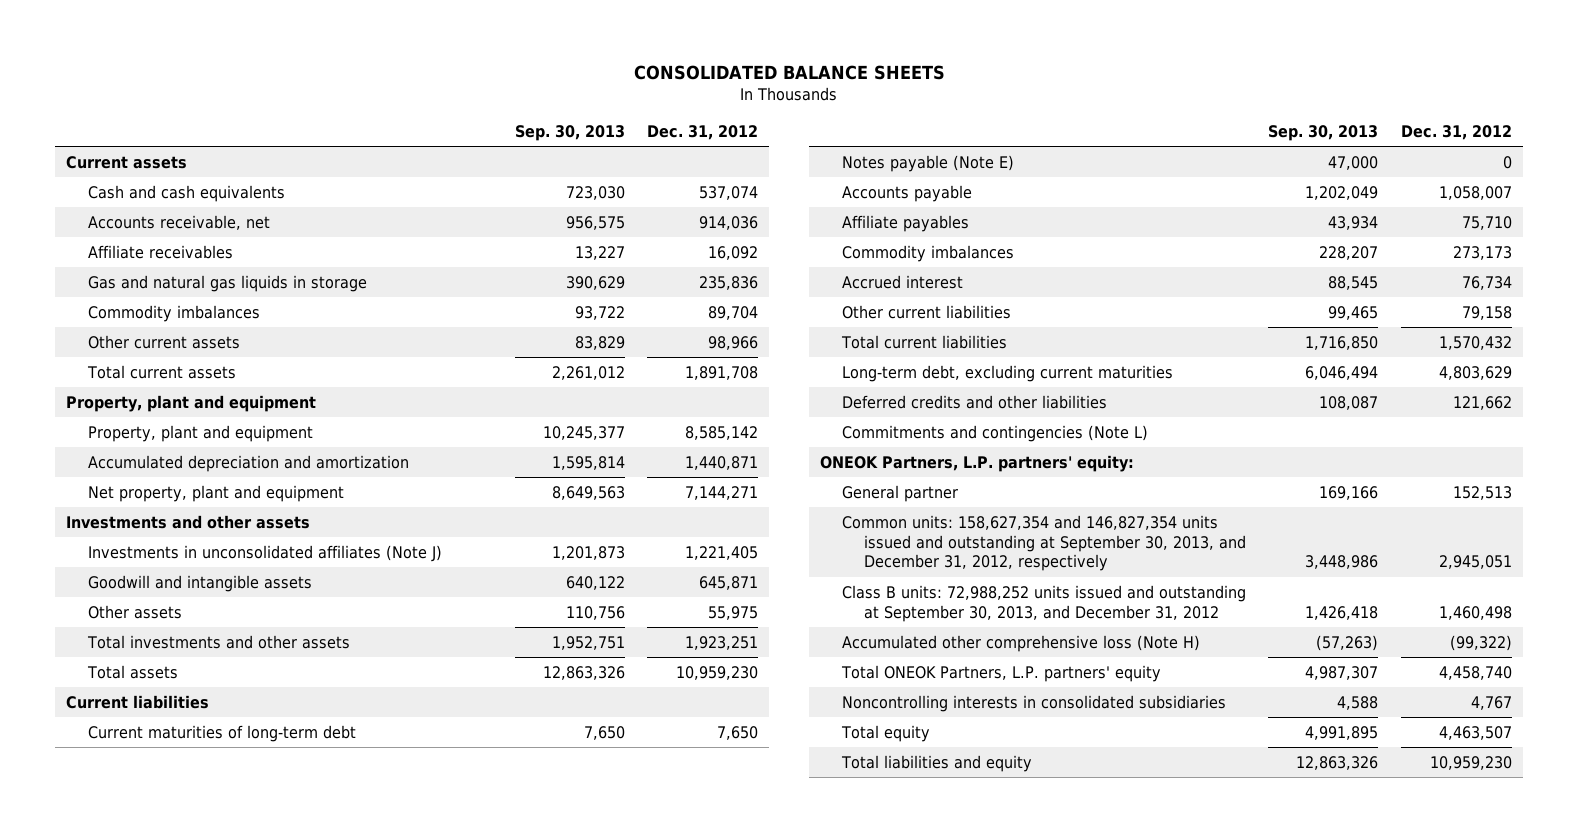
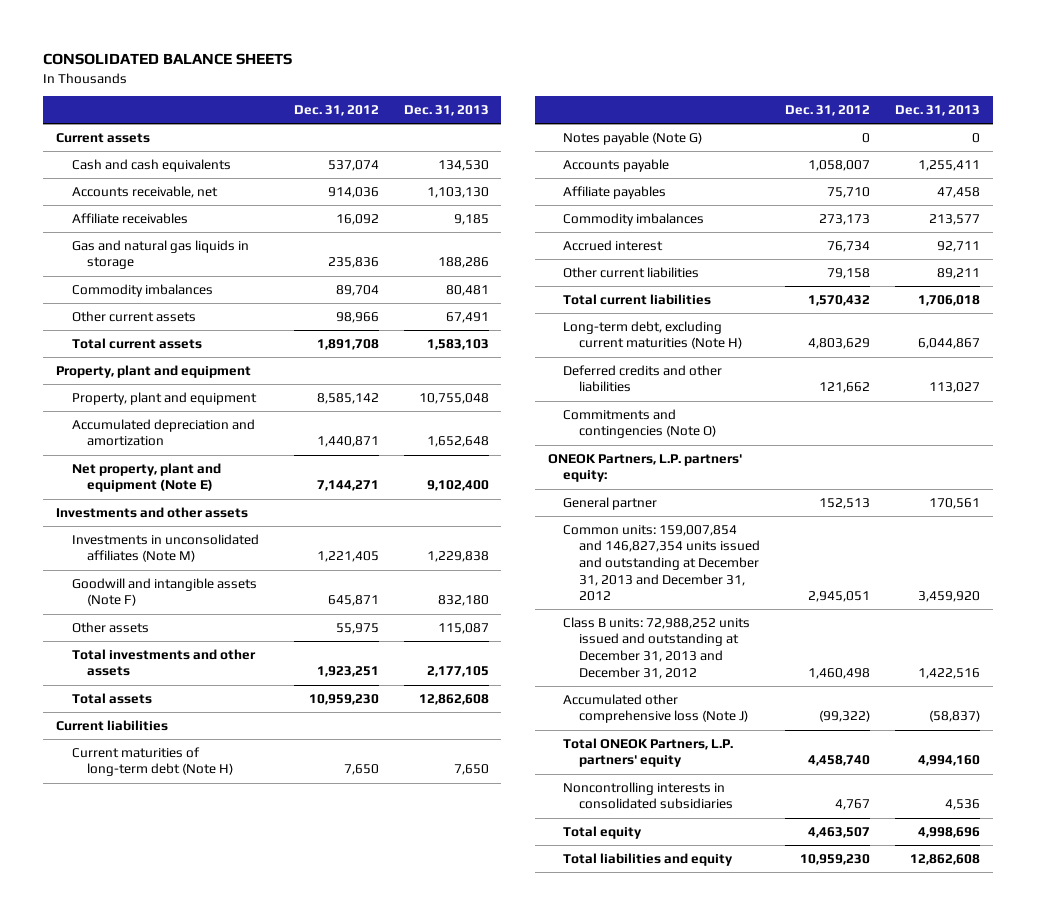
[514,124,625,141] Sep. 30, 2013 -> none
none -> [403,105,489,117] Dec. 31, 2013
[88,484,345,502] Net property, plant and equipment -> [71,462,221,493] Net property, plant and equipment (Note E)
[88,544,443,562] Investments in unconsolidated affiliates (Note J) -> [71,533,259,563] Investments in unconsolidated affiliates (Note M)
[88,574,313,592] Goodwill and intangible assets -> [71,577,257,607] Goodwill and intangible assets (Note F)
[88,724,357,742] Current maturities of long-term debt -> [71,746,234,777] Current maturities of long-term debt (Note H)
[841,154,1014,172] Notes payable (Note E) -> [563,131,703,145] Notes payable (Note G)
[841,364,1173,382] Long-term debt, excluding current maturities -> [563,320,742,350] Long-term debt, excluding current maturities (Note H)
[841,424,1148,442] Commitments and contingencies (Note L) -> [563,408,716,439] Commitments and contingencies (Note O)
[841,514,1247,572] Common units: 158,627,354 and 146,827,354 units issued and outstanding at September 30, 2013, and December 31, 2012, respectively -> [563,524,760,602] Common units: 159,007,854 and 146,827,354 units issued and outstanding at December 31, 2013 and December 31, 2012
[841,584,1246,622] Class B units: 72,988,252 units issued and outstanding at September 30, 2013, and December 31, 2012 -> [563,616,751,679] Class B units: 72,988,252 units issued and outstanding at December 31, 2013 and December 31, 2012
[841,634,1200,652] Accumulated other comprehensive loss (Note H) -> [563,693,748,724] Accumulated other comprehensive loss (Note J)

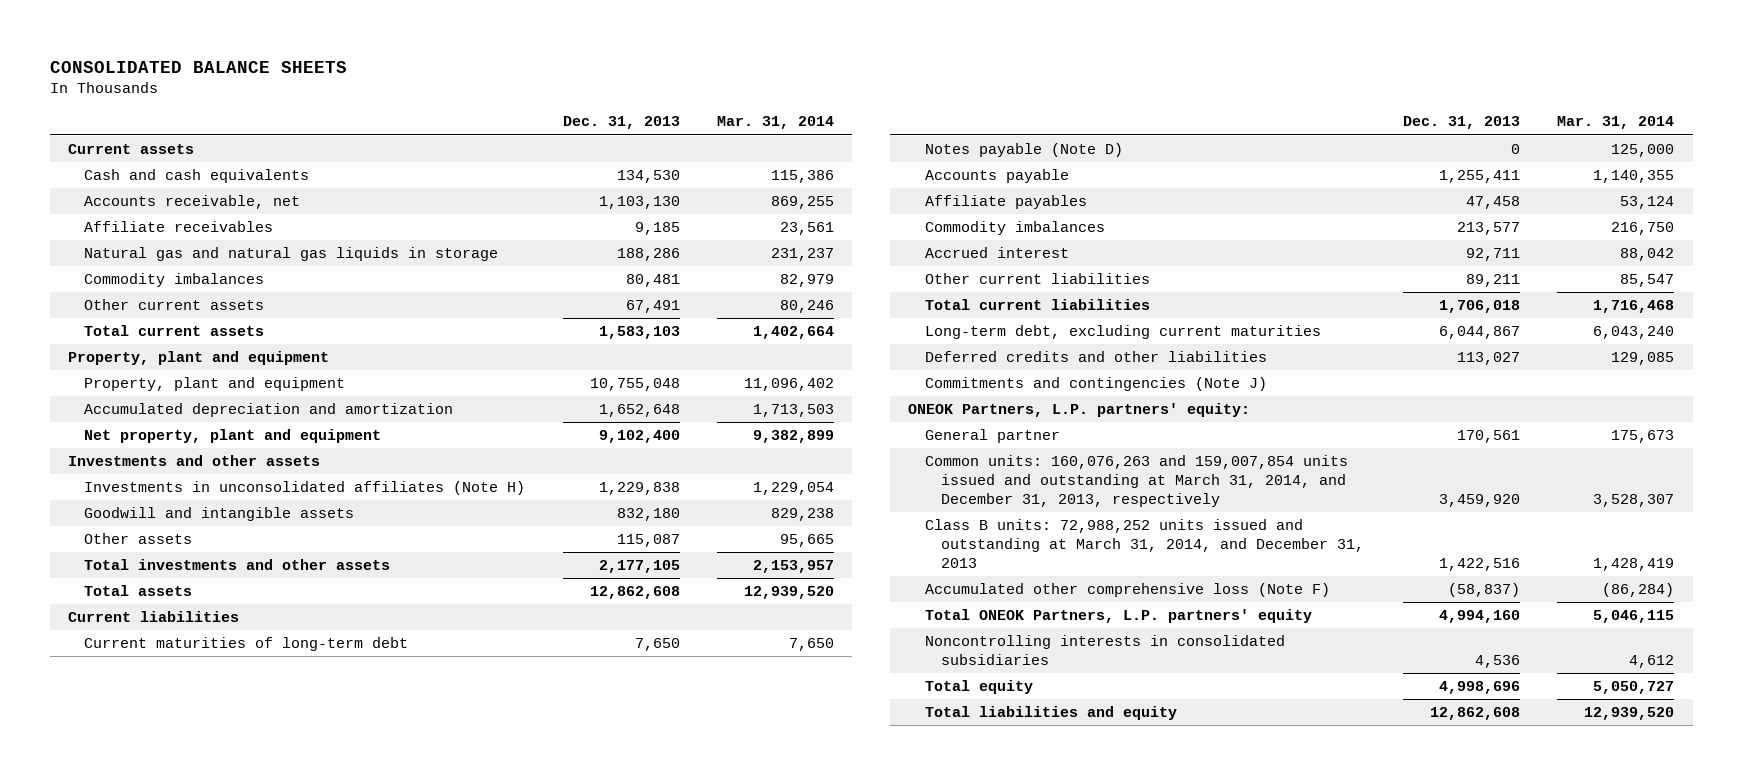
[293,105,379,117] Dec. 31, 2012 -> none
none -> [716,116,834,130] Mar. 31, 2014
[71,239,249,270] Gas and natural gas liquids in storage -> [84,247,499,262] Natural gas and natural gas liquids in storage
[71,462,221,493] Net property, plant and equipment (Note E) -> [84,429,382,444] Net property, plant and equipment
[71,533,259,563] Investments in unconsolidated affiliates (Note M) -> [84,481,526,496] Investments in unconsolidated affiliates (Note H)
[71,577,257,607] Goodwill and intangible assets (Note F) -> [84,507,355,522] Goodwill and intangible assets
[71,746,234,777] Current maturities of long-term debt (Note H) -> [84,637,409,652] Current maturities of long-term debt
[563,131,703,145] Notes payable (Note G) -> [924,143,1123,158] Notes payable (Note D)
[563,320,742,350] Long-term debt, excluding current maturities (Note H) -> [924,325,1321,340] Long-term debt, excluding current maturities
[563,408,716,439] Commitments and contingencies (Note O) -> [924,377,1267,392] Commitments and contingencies (Note J)
[563,524,760,602] Common units: 159,007,854 and 146,827,354 units issued and outstanding at December 31, 2013 and December 31, 2012 -> [924,455,1348,507] Common units: 160,076,263 and 159,007,854 units issued and outstanding at March 31, 2014, and December 31, 2013, respectively
[563,616,751,679] Class B units: 72,988,252 units issued and outstanding at December 31, 2013 and December 31, 2012 -> [924,519,1364,568] Class B units: 72,988,252 units issued and outstanding at March 31, 2014, and December 31, 2013
[563,693,748,724] Accumulated other comprehensive loss (Note J) -> [924,583,1330,598] Accumulated other comprehensive loss (Note F)

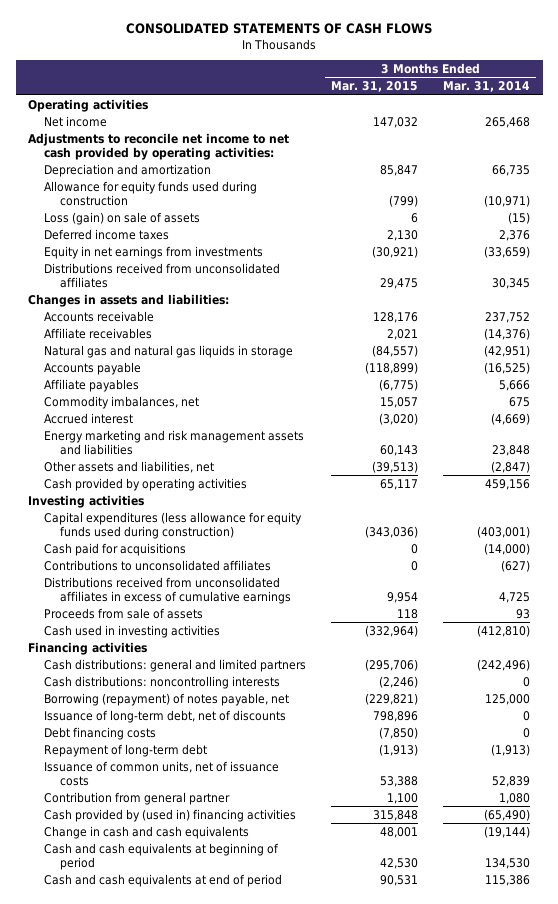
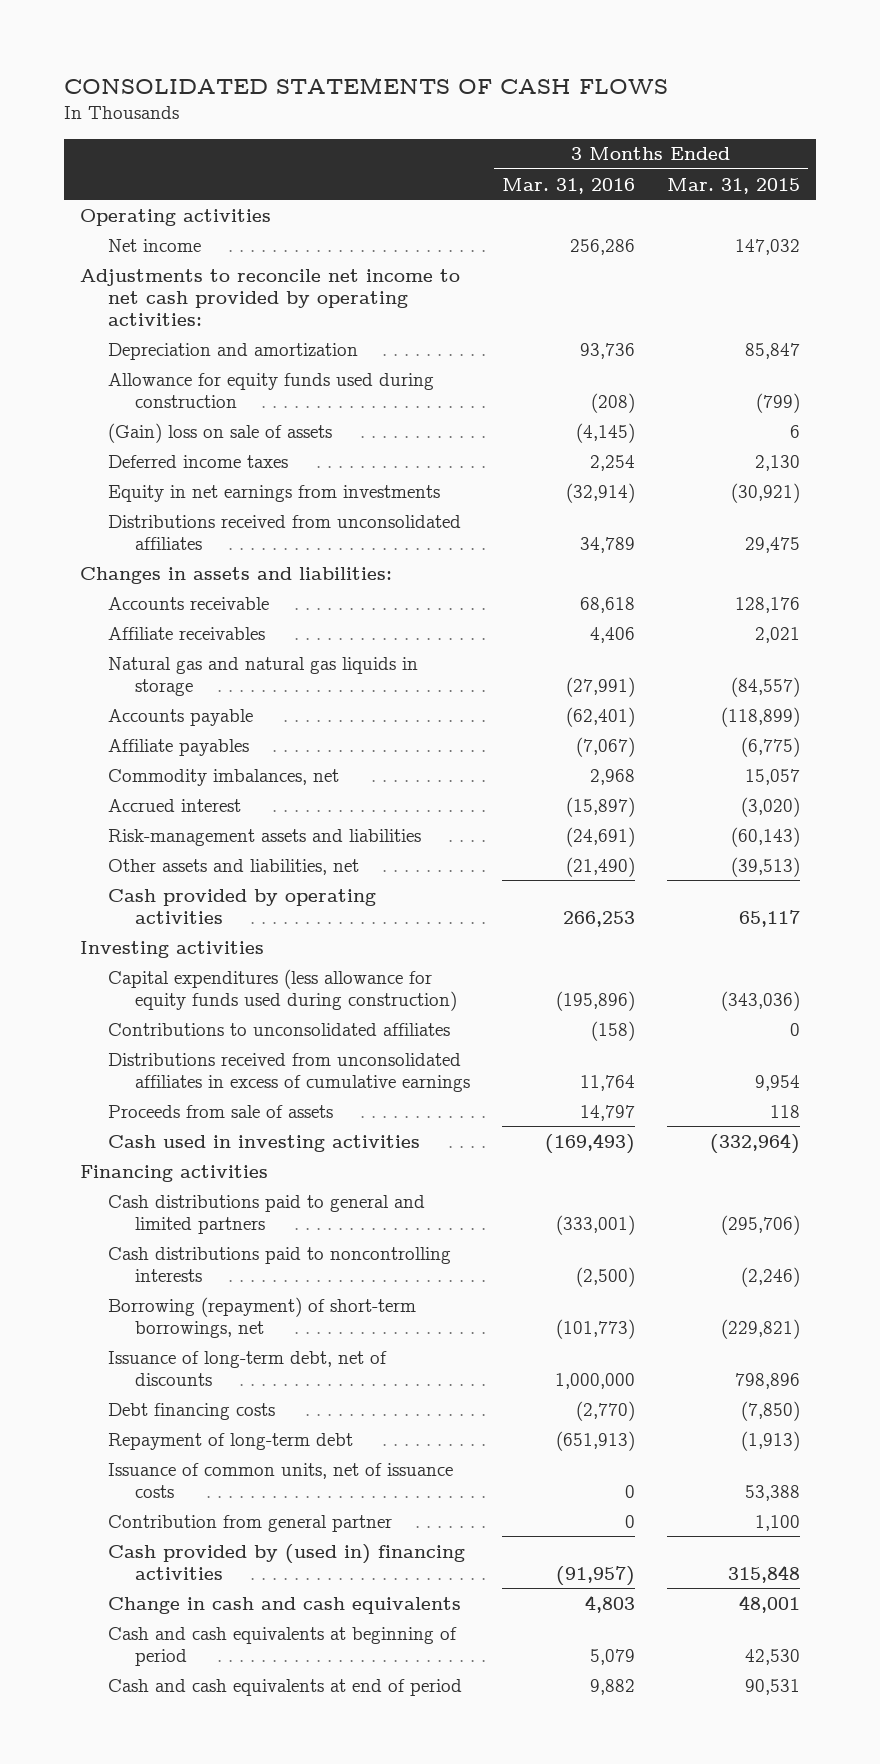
[443,81,531,93] Mar. 31, 2014 -> none
none -> [502,177,636,194] Mar. 31, 2016
[44,211,201,225] Loss (gain) on sale of assets -> [107,422,332,443] (Gain) loss on sale of assets
[44,429,305,455] Energy marketing and risk management assets and liabilities -> [107,828,421,846] Risk-management assets and liabilities
[380,444,419,456] 60,143 -> [731,826,801,847] (60,143)
[44,542,187,556] Cash paid for acquisitions -> none
[44,658,307,672] Cash distributions: general and limited partners -> [107,1194,425,1234] Cash distributions paid to general and limited partners
[44,675,281,689] Cash distributions: noncontrolling interests -> [107,1246,451,1282] Cash distributions paid to noncontrolling interests
[44,692,290,706] Borrowing (repayment) of notes payable, net -> [107,1296,416,1338] Borrowing (repayment) of short-term borrowings, net

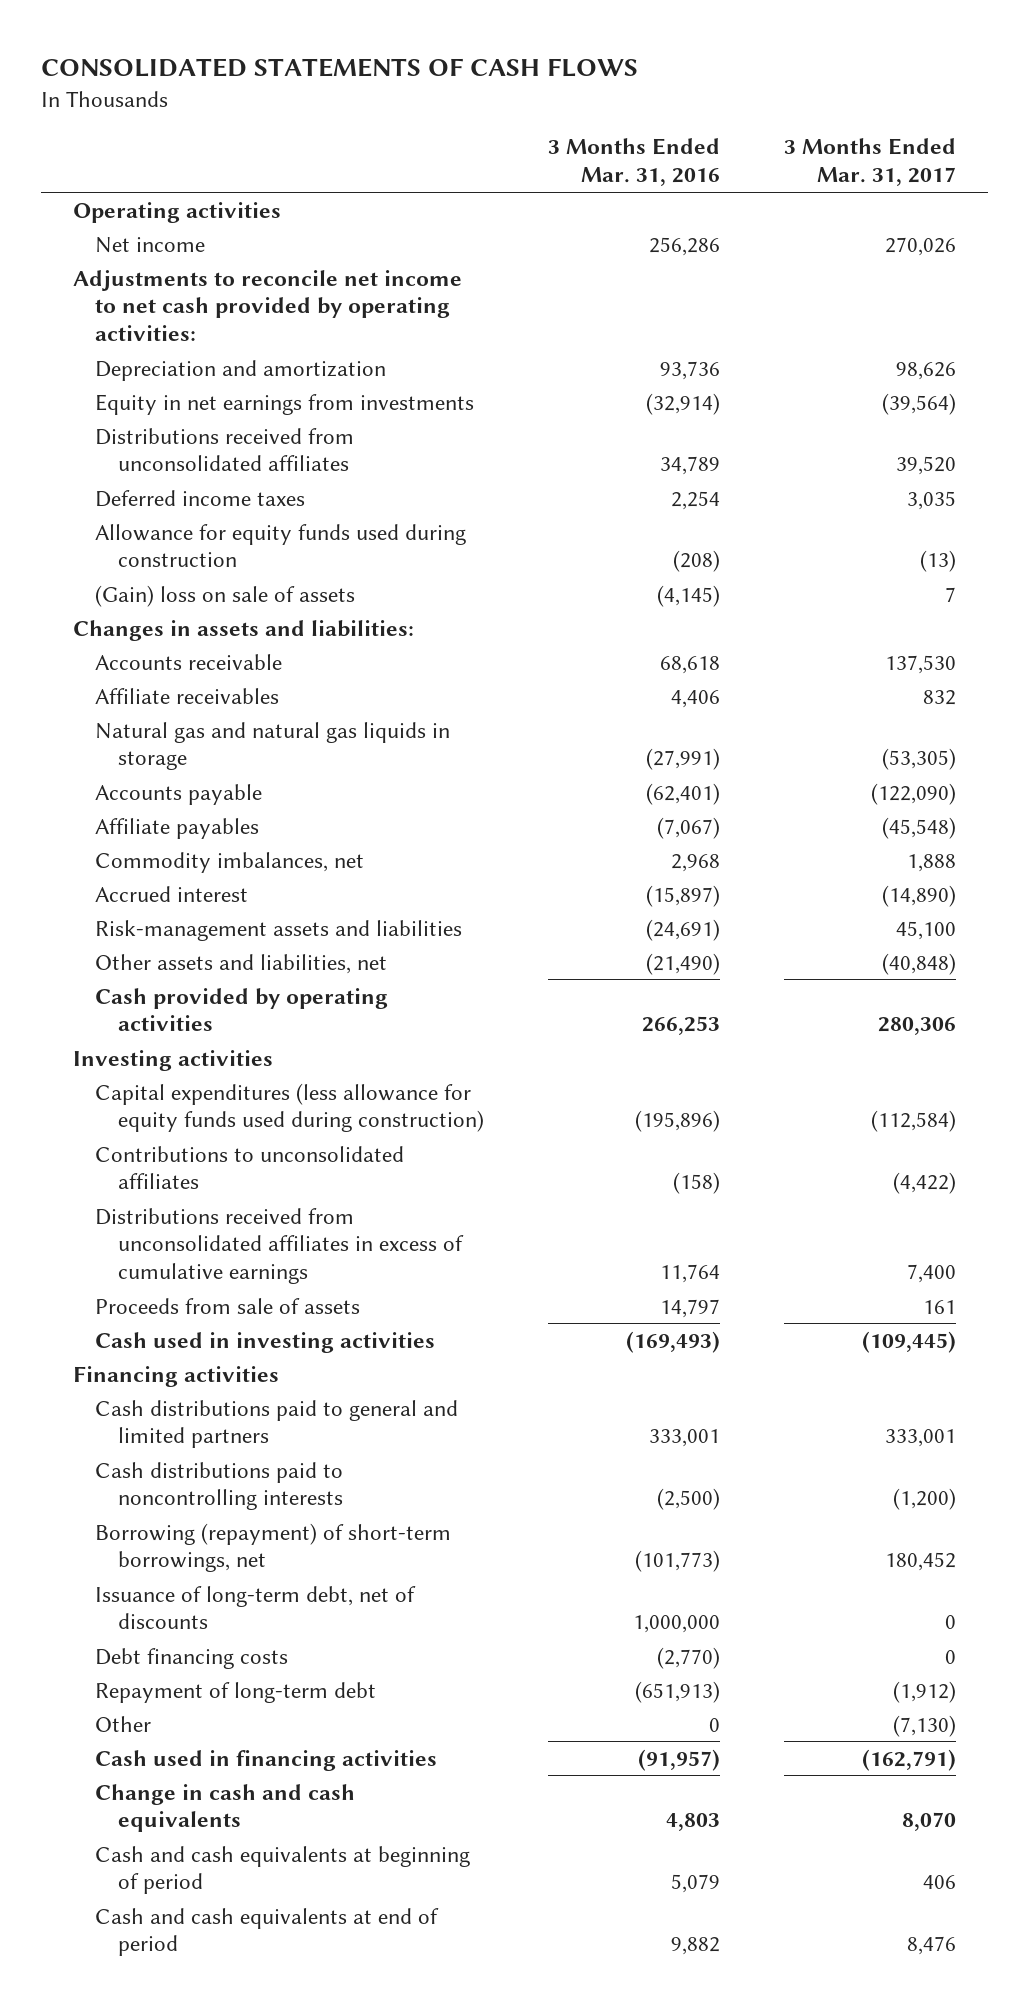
[667,177,801,194] Mar. 31, 2015 -> none
none -> [783,138,956,187] 3 Months Ended Mar. 31, 2017
[107,454,288,468] Deferred income taxes -> [95,489,306,507] Deferred income taxes
[107,372,434,408] Allowance for equity funds used during construction -> [95,523,467,568] Allowance for equity funds used during construction
[107,422,332,443] (Gain) loss on sale of assets -> [95,584,356,607] (Gain) loss on sale of assets
[556,1214,636,1235] (333,001) -> [648,1429,720,1448] 333,001
[107,1462,453,1498] Issuance of common units, net of issuance costs -> none
[107,1514,392,1532] Contribution from general partner -> none
none -> [95,1715,152,1732] Other
[107,1543,465,1580] Cash provided by (used in) financing activities -> [95,1749,438,1771] Cash used in financing activities

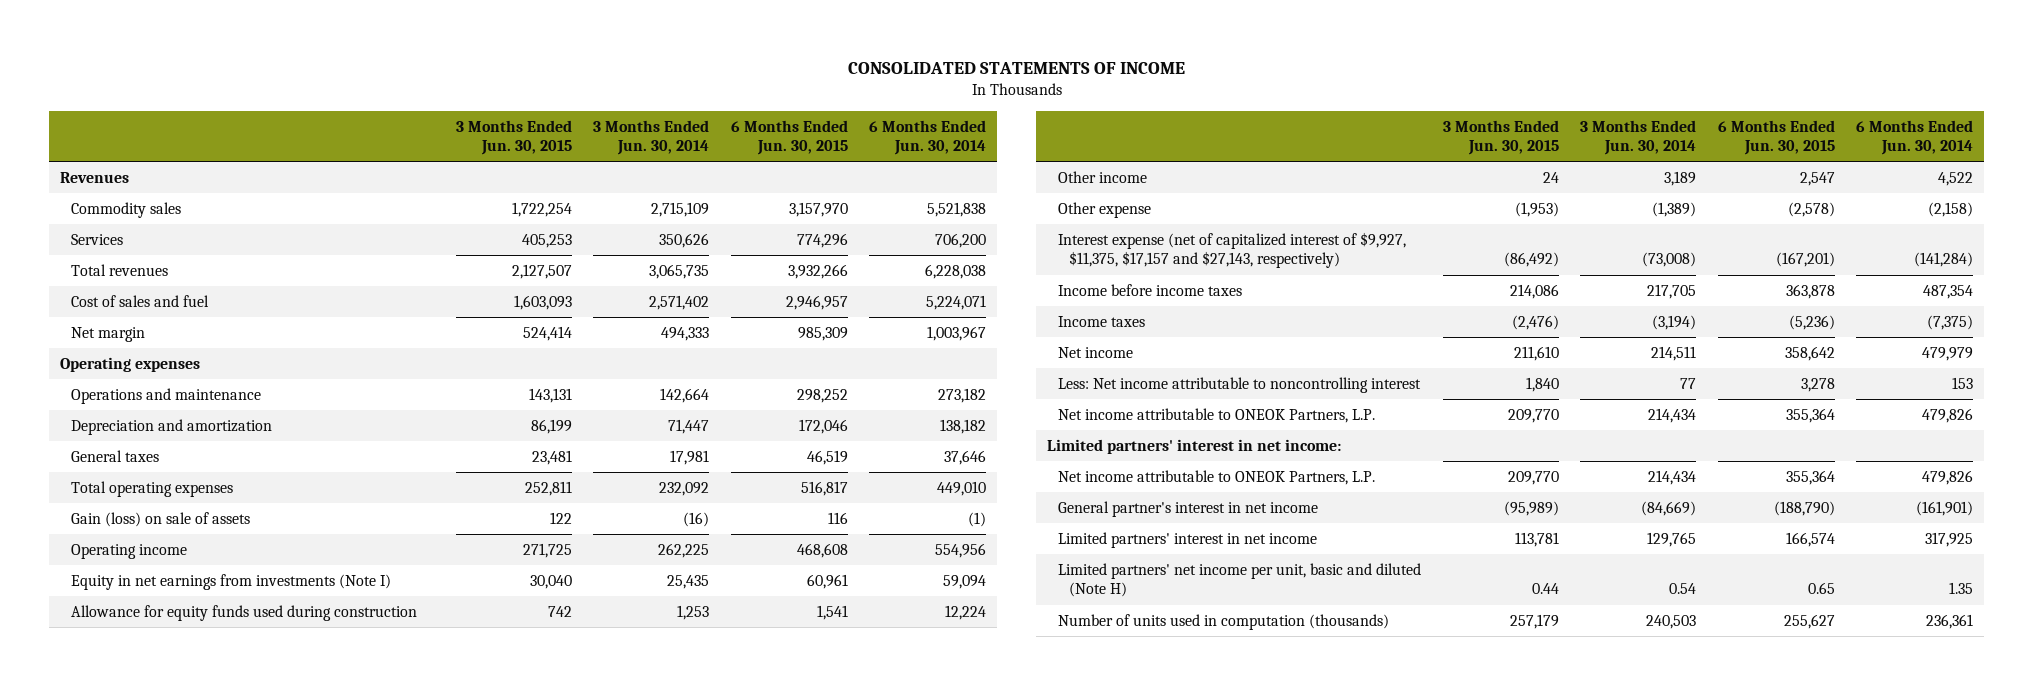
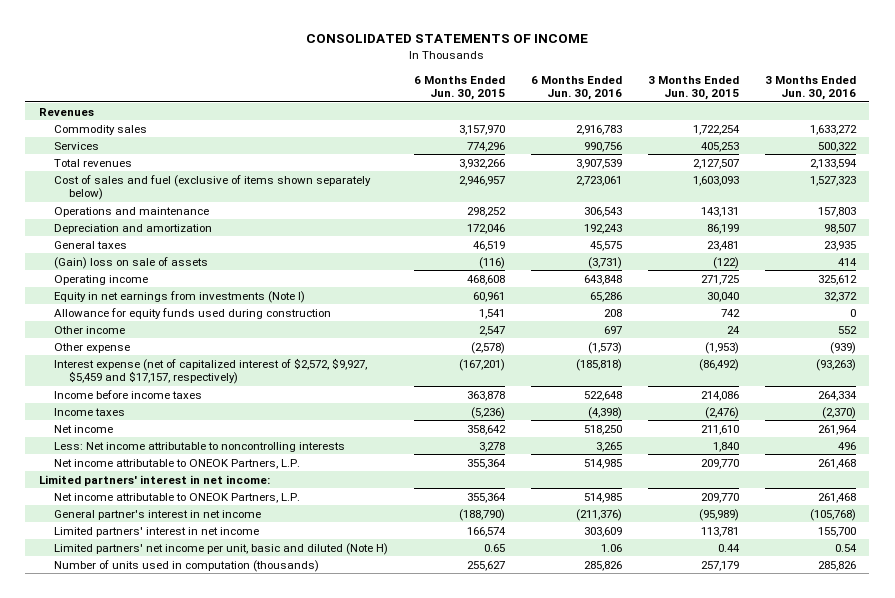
[593,119,710,156] 3 Months Ended Jun. 30, 2014 -> none
[869,119,987,156] 6 Months Ended Jun. 30, 2014 -> none
none -> [530,75,622,101] 6 Months Ended Jun. 30, 2016
none -> [765,75,857,101] 3 Months Ended Jun. 30, 2016
[71,327,146,343] Net margin -> none
[60,357,201,373] Operating expenses -> none
[71,295,210,308] Cost of sales and fuel -> [53,174,371,201] Cost of sales and fuel (exclusive of items shown separately below)
[71,481,234,498] Total operating expenses -> none
[71,512,251,528] Gain (loss) on sale of assets -> [53,256,208,269] (Gain) loss on sale of assets
[549,512,572,525] 122 -> [712,256,739,269] (122)
[827,512,848,525] 116 -> [478,256,505,269] (116)
[1058,232,1407,269] Interest expense (net of capitalized interest of $9,927, $11,375, $17,157 and $27,143, respectively) -> [53,357,367,385] Interest expense (net of capitalized interest of $2,572, $9,927, $5,459 and $17,157, respectively)
[1058,377,1422,394] Less: Net income attributable to noncontrolling interest -> [53,441,345,452] Less: Net income attributable to noncontrolling interests

